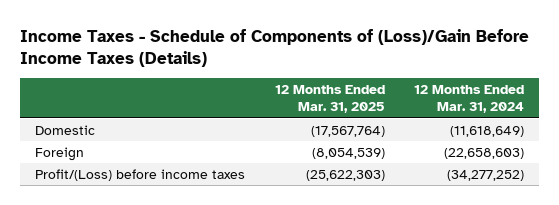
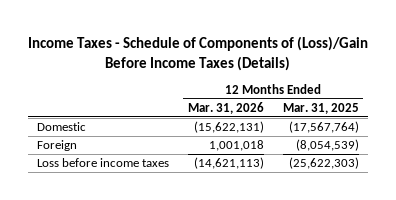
[414,84,525,114] 12 Months Ended Mar. 31, 2024 -> none
none -> [187,102,264,115] Mar. 31, 2026
[34,168,245,181] Profit/(Loss) before income taxes -> [37,158,170,168] Loss before income taxes

